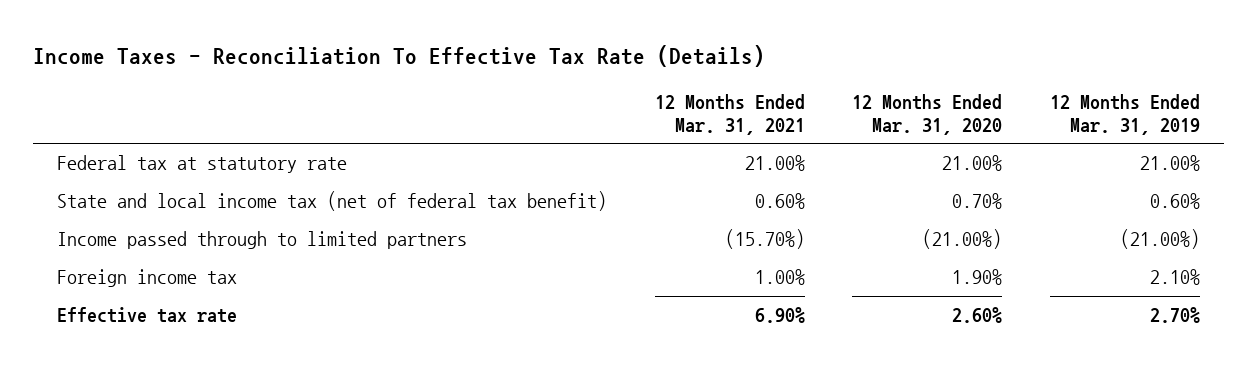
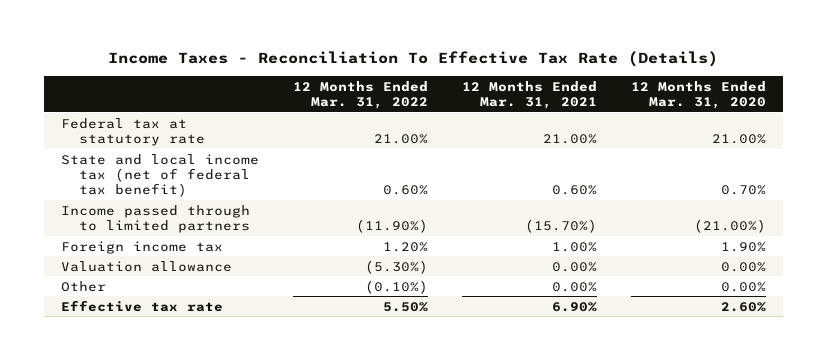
[1050,93,1201,135] 12 Months Ended Mar. 31, 2019 -> none
none -> [292,80,428,110] 12 Months Ended Mar. 31, 2022
none -> [60,260,232,272] Valuation allowance
none -> [60,280,106,292] Other

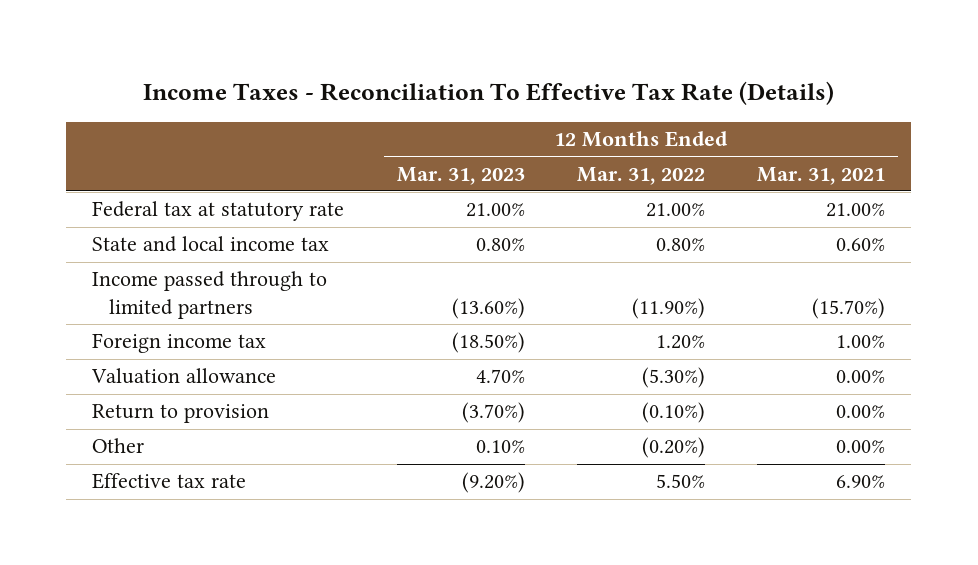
[631,80,767,110] 12 Months Ended Mar. 31, 2020 -> none
none -> [396,166,525,185] Mar. 31, 2023
[60,153,259,198] State and local income tax (net of federal tax benefit) -> [92,236,330,253] State and local income tax
[382,185,428,196] 0.60% -> [655,238,705,252] 0.80%
none -> [92,404,270,424] Return to provision
[364,279,428,294] (0.10%) -> [641,437,705,459] (0.20%)

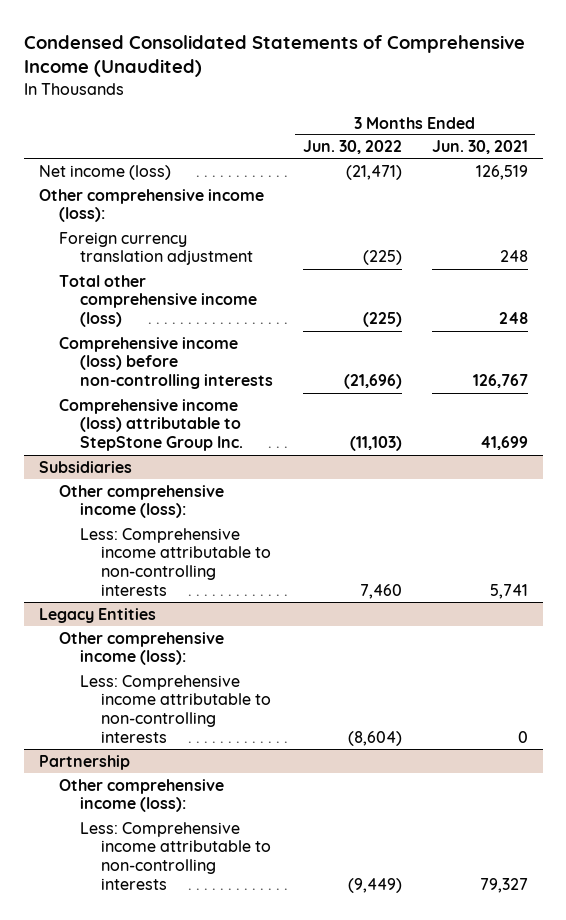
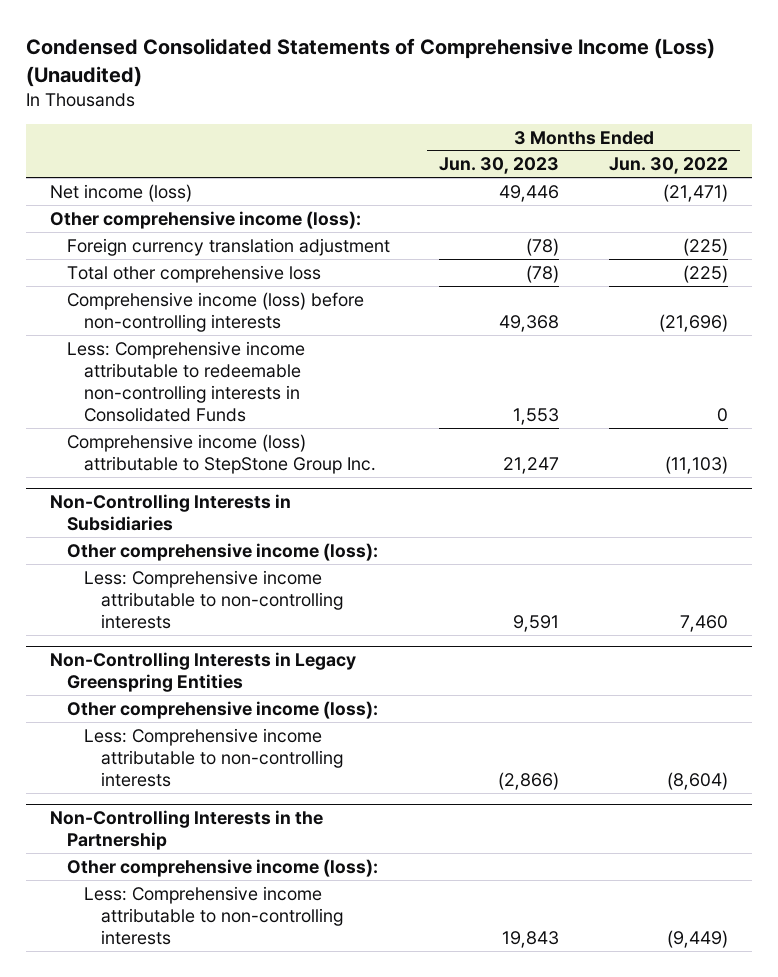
[23,34,525,78] Condensed Consolidated Statements of Comprehensive Income (Unaudited) -> [25,37,715,87] Condensed Consolidated Statements of Comprehensive Income (Loss) (Unaudited)
[431,140,528,155] Jun. 30, 2021 -> none
none -> [439,157,560,175] Jun. 30, 2023
[59,274,258,328] Total other comprehensive income (loss) -> [67,264,322,283] Total other comprehensive loss
none -> [67,340,306,422] Less: Comprehensive income attributable to redeemable non-controlling interests in Consolidated Funds
[38,460,132,473] Subsidiaries -> [50,493,292,531] Non-Controlling Interests in Subsidiaries
[38,607,156,623] Legacy Entities -> [50,651,357,692] Non-Controlling Interests in Legacy Greenspring Entities
[38,754,130,770] Partnership -> [50,809,324,850] Non-Controlling Interests in the Partnership

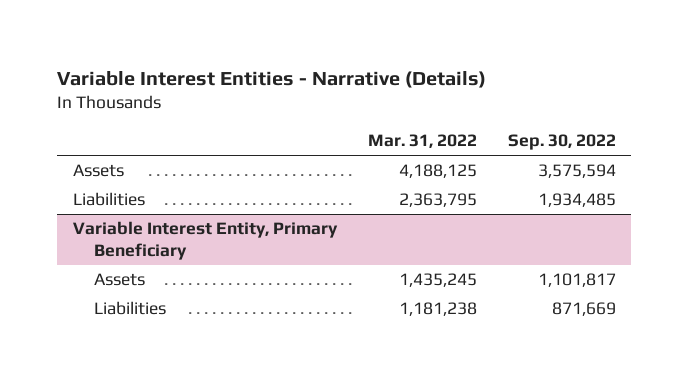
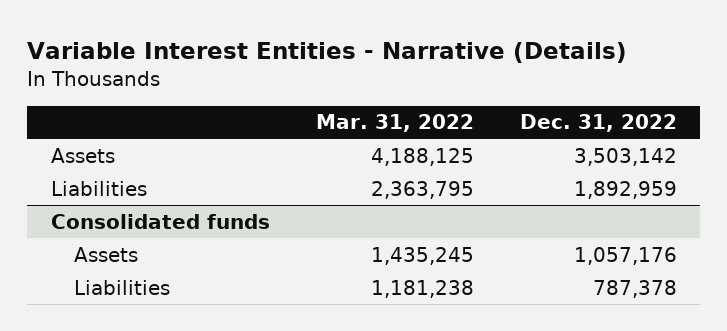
[507,134,616,151] Sep. 30, 2022 -> none
none -> [519,114,677,133] Dec. 31, 2022
[72,221,338,260] Variable Interest Entity, Primary Beneficiary -> [50,213,270,229] Consolidated funds

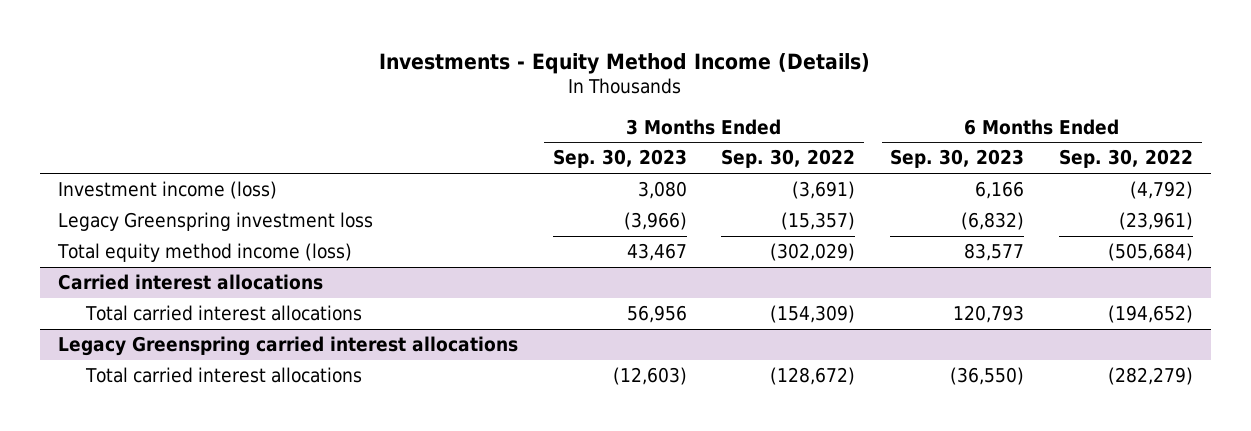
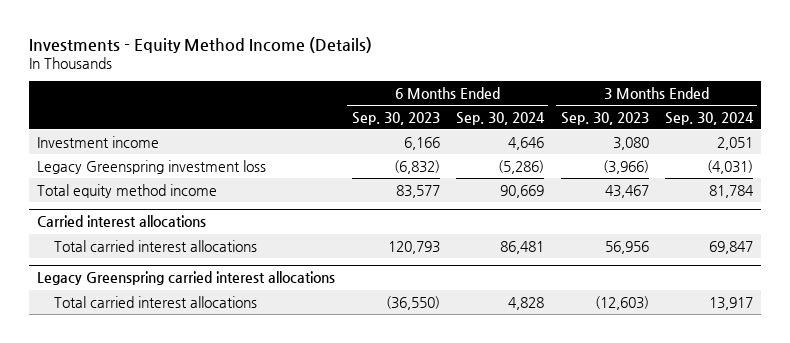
[721,149,856,169] Sep. 30, 2022 -> none
[1059,149,1194,169] Sep. 30, 2022 -> none
none -> [456,111,546,125] Sep. 30, 2024
none -> [665,111,755,125] Sep. 30, 2024
[57,181,277,200] Investment income (loss) -> [37,135,160,148] Investment income
[56,243,352,263] Total equity method income (loss) -> [37,183,218,198] Total equity method income

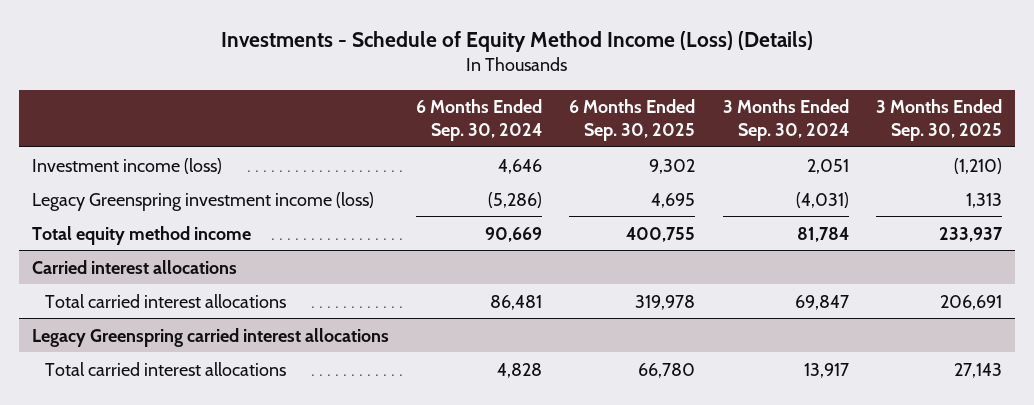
[28,36,372,53] Investments - Equity Method Income (Details) -> [220,30,813,52] Investments - Schedule of Equity Method Income (Loss) (Details)
[351,111,440,125] Sep. 30, 2023 -> none
[560,111,649,125] Sep. 30, 2023 -> none
none -> [569,99,696,141] 6 Months Ended Sep. 30, 2025
none -> [875,99,1002,141] 3 Months Ended Sep. 30, 2025
[37,135,160,148] Investment income -> [32,157,223,174] Investment income (loss)
[37,159,267,174] Legacy Greenspring investment loss -> [32,191,375,211] Legacy Greenspring investment income (loss)

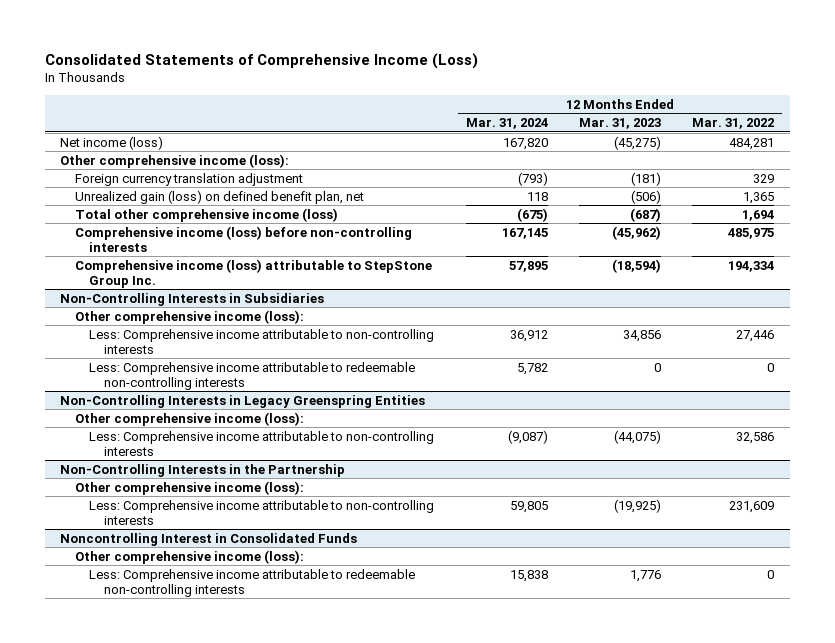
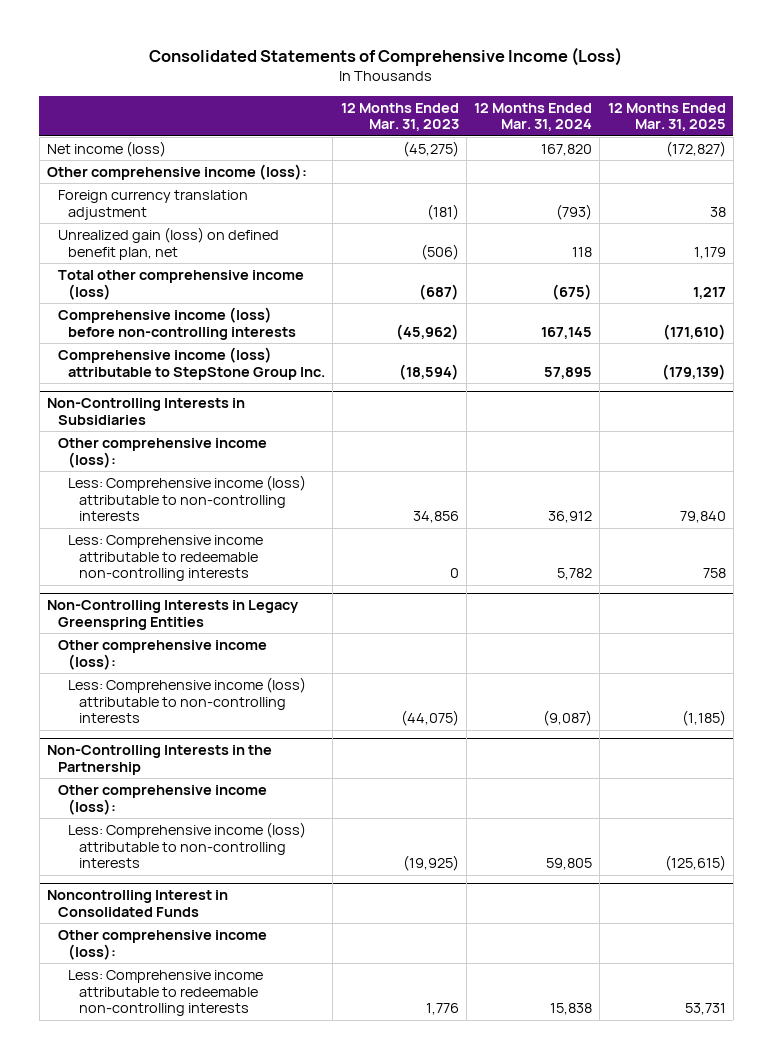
[692,118,775,130] Mar. 31, 2022 -> none
none -> [607,102,726,132] 12 Months Ended Mar. 31, 2025
[89,328,435,354] Less: Comprehensive income attributable to non-controlling interests -> [68,474,307,522] Less: Comprehensive income (loss) attributable to non-controlling interests
[89,430,435,456] Less: Comprehensive income attributable to non-controlling interests -> [68,676,307,724] Less: Comprehensive income (loss) attributable to non-controlling interests
[89,499,435,525] Less: Comprehensive income attributable to non-controlling interests -> [68,821,307,869] Less: Comprehensive income (loss) attributable to non-controlling interests

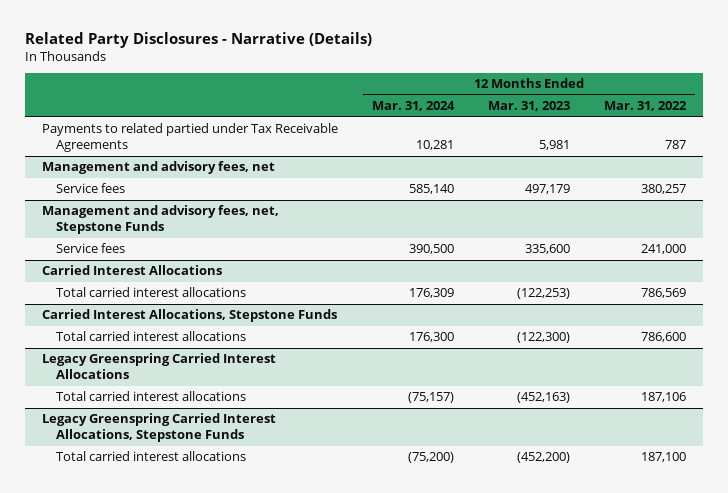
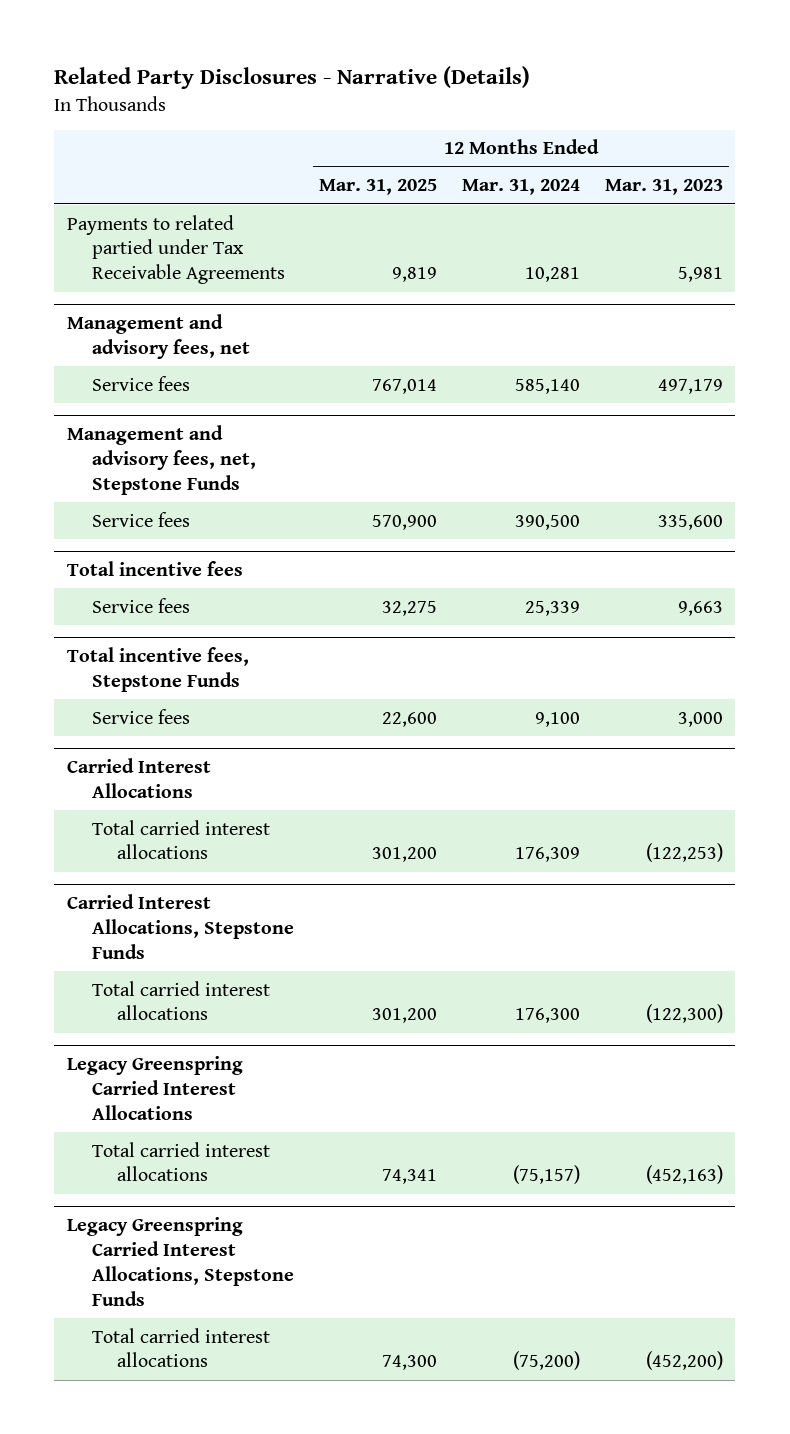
[604,101,688,112] Mar. 31, 2022 -> none
none -> [318,179,437,196] Mar. 31, 2025
none -> [66,560,243,576] Total incentive fees
none -> [91,597,190,613] Service fees
none -> [66,646,249,692] Total incentive fees, Stepstone Funds
none -> [91,708,190,724] Service fees

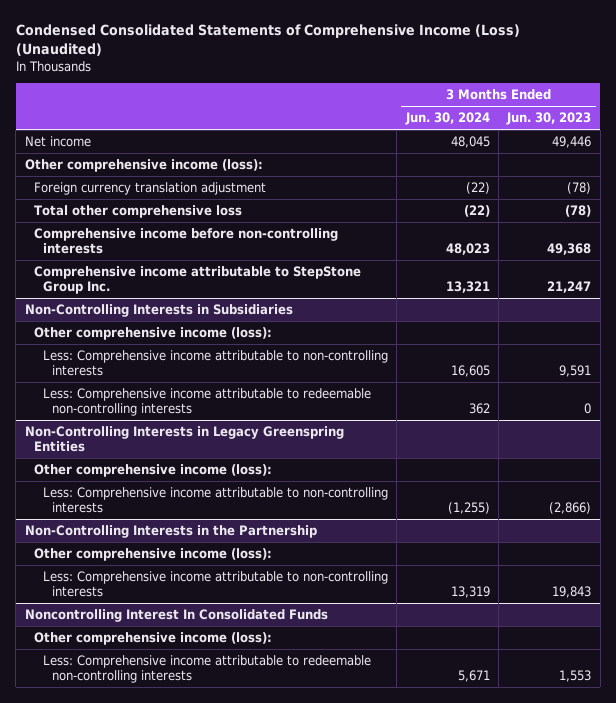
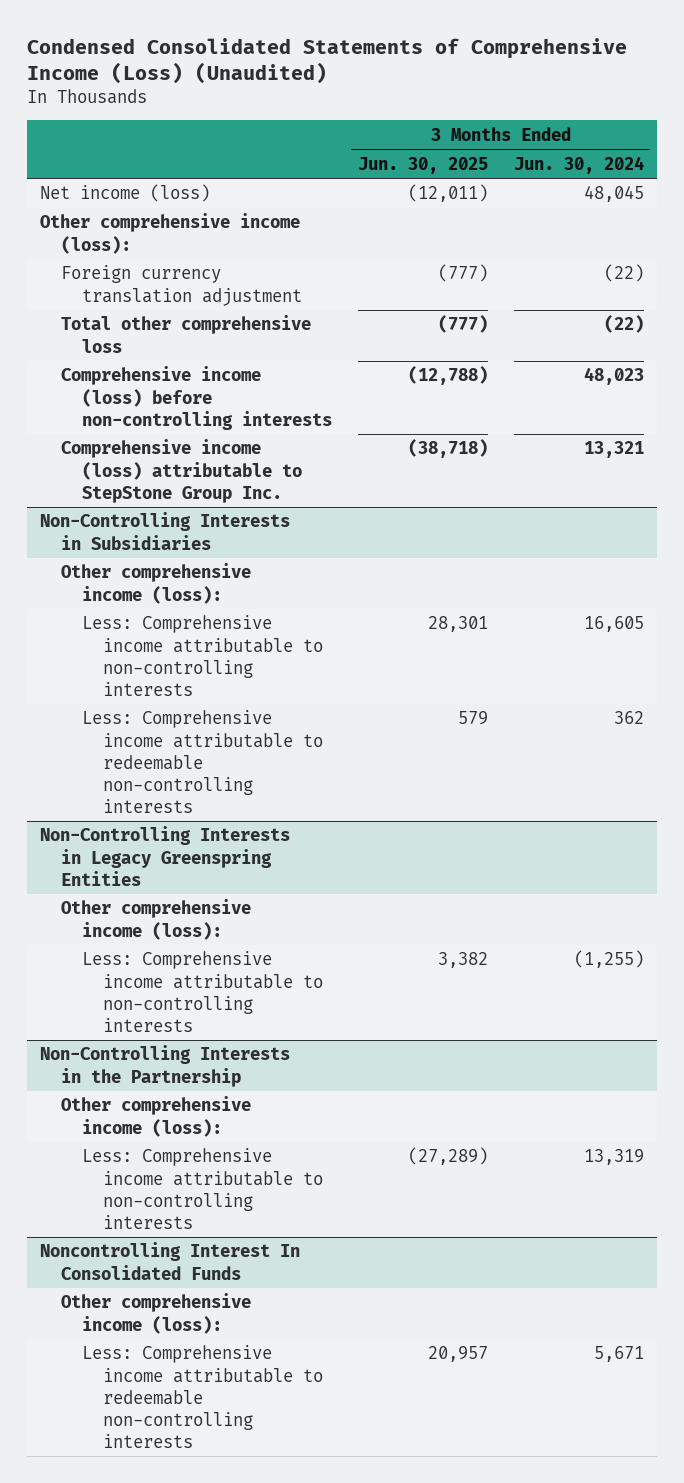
[506,112,592,126] Jun. 30, 2023 -> none
none -> [357,156,488,174] Jun. 30, 2025
[24,136,91,148] Net income -> [40,184,211,203] Net income (loss)
[33,228,338,255] Comprehensive income before non-controlling interests -> [61,366,332,430] Comprehensive income (loss) before non-controlling interests
[33,266,361,295] Comprehensive income attributable to StepStone Group Inc. -> [61,439,302,503] Comprehensive income (loss) attributable to StepStone Group Inc.

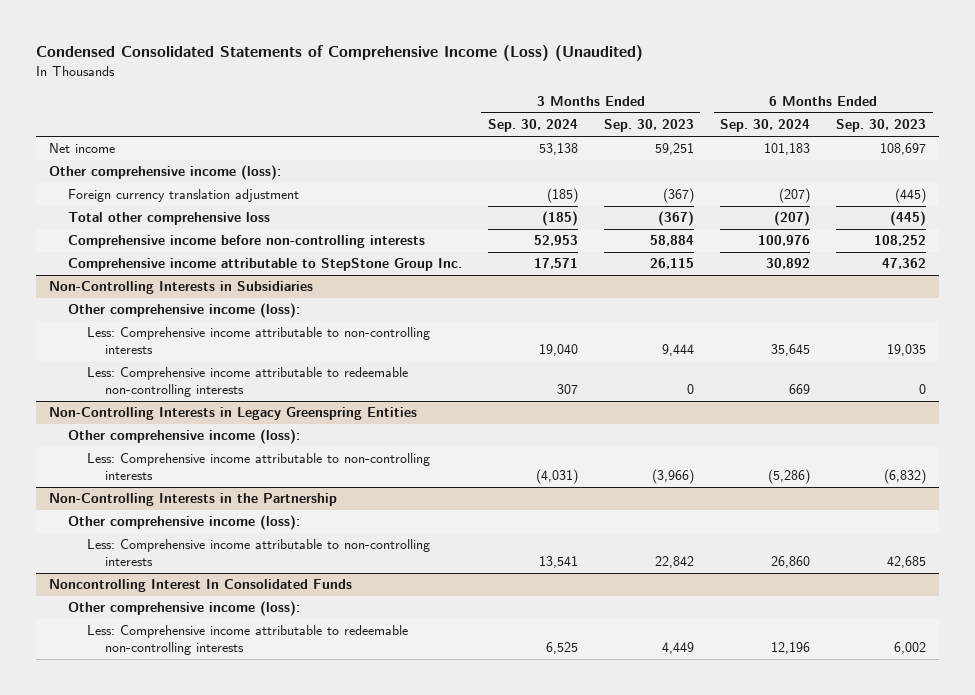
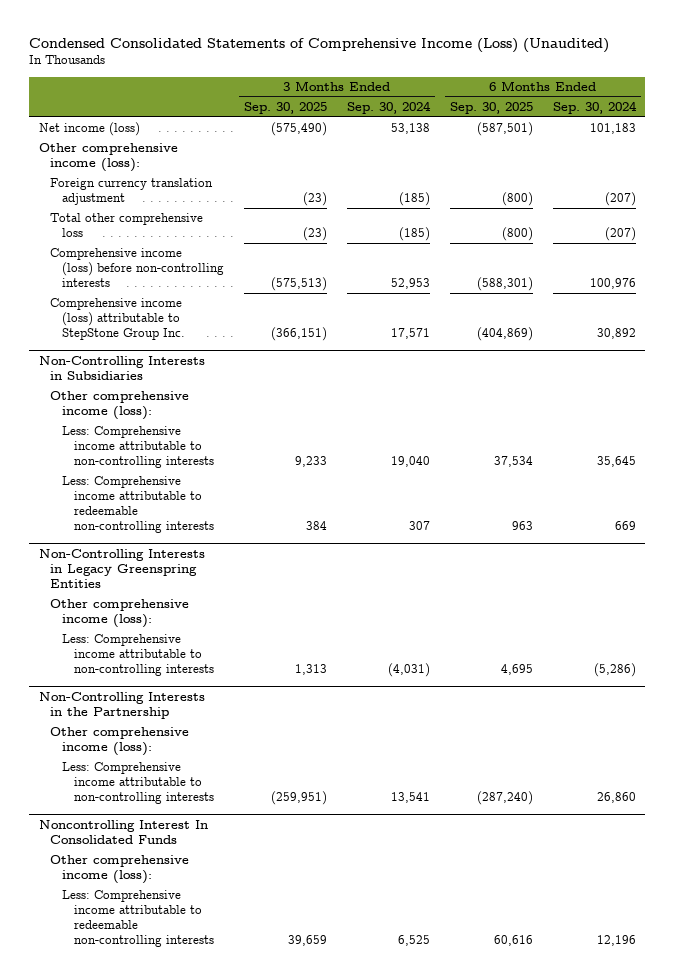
[603,119,694,133] Sep. 30, 2023 -> none
[836,119,927,133] Sep. 30, 2023 -> none
none -> [243,101,327,114] Sep. 30, 2025
none -> [449,101,533,114] Sep. 30, 2025
[49,143,116,154] Net income -> [38,122,140,137] Net income (loss)
[67,235,425,249] Comprehensive income before non-controlling interests -> [50,248,225,288] Comprehensive income (loss) before non-controlling interests
[67,258,462,272] Comprehensive income attributable to StepStone Group Inc. -> [50,298,186,341] Comprehensive income (loss) attributable to StepStone Group Inc.

